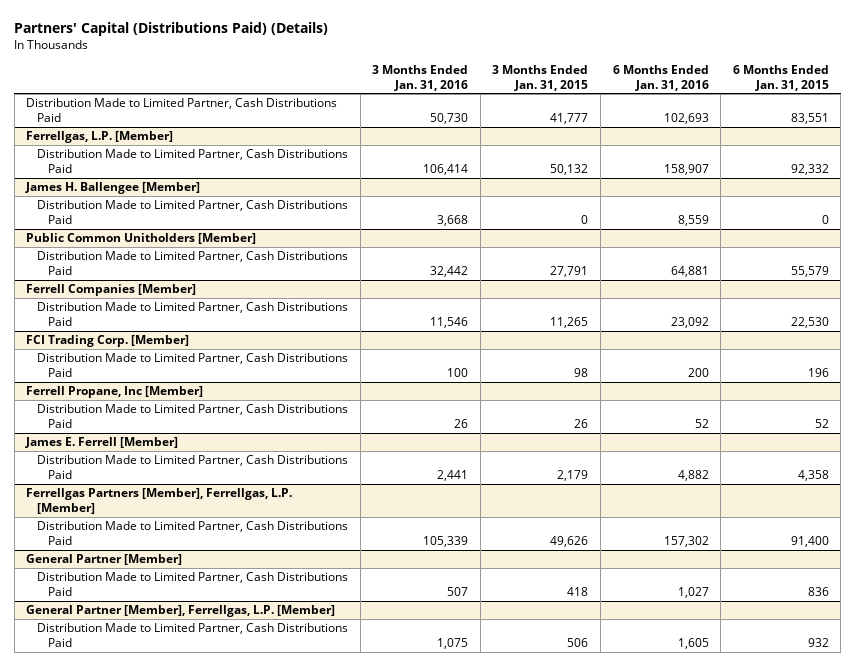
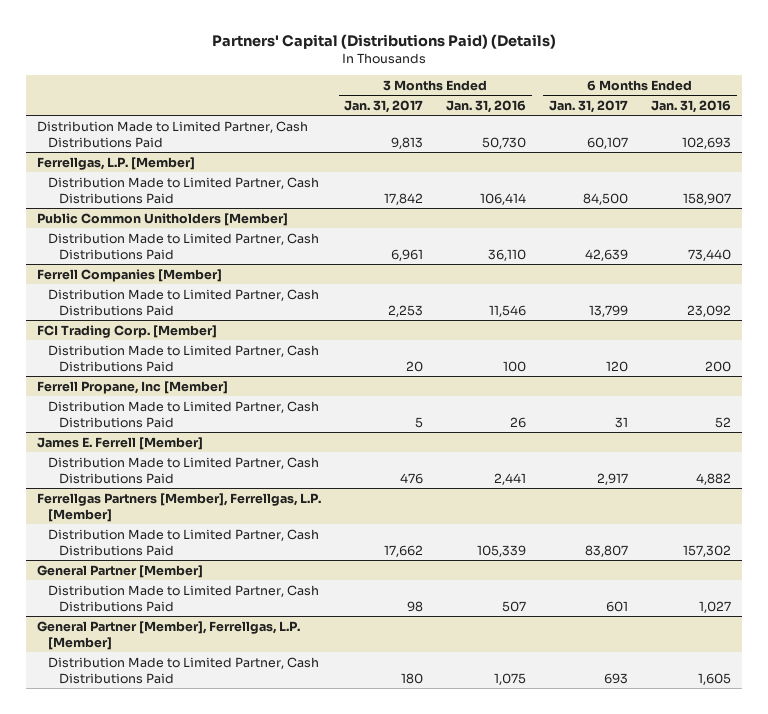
[492,64,589,91] 3 Months Ended Jan. 31, 2015 -> none
[732,64,829,91] 6 Months Ended Jan. 31, 2015 -> none
none -> [344,99,424,113] Jan. 31, 2017
none -> [549,99,629,113] Jan. 31, 2017
[25,182,201,195] James H. Ballengee [Member] -> none
[37,200,349,225] Distribution Made to Limited Partner, Cash Distributions Paid -> none
[430,266,469,278] 32,442 -> [488,248,527,261] 36,110
[670,266,709,278] 64,881 -> [687,248,731,261] 73,440

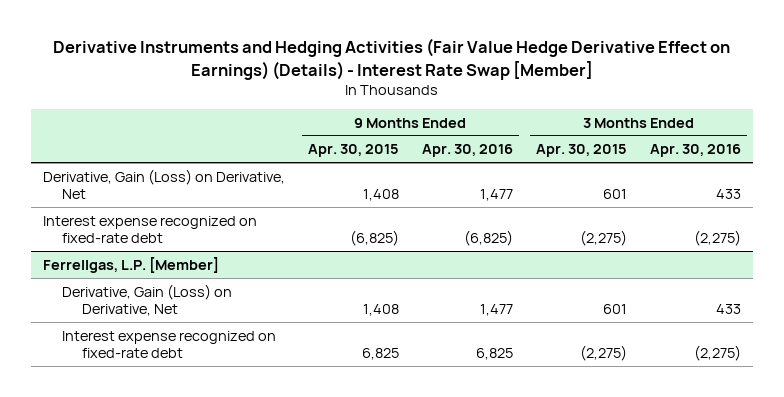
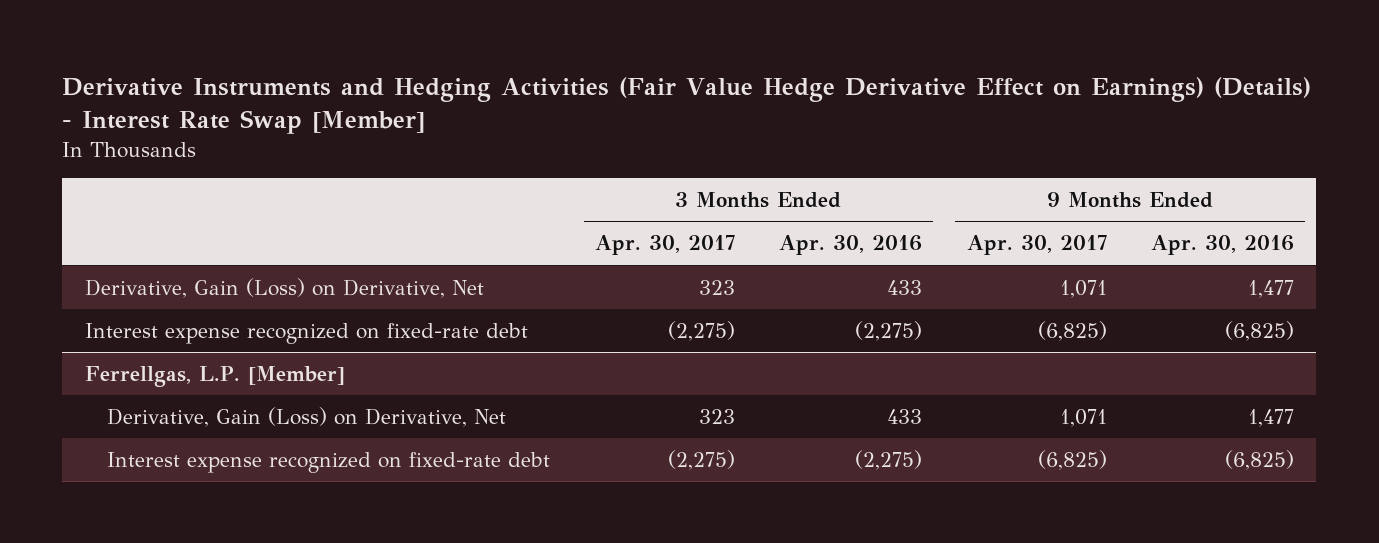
[307,144,399,158] Apr. 30, 2015 -> none
[536,144,628,158] Apr. 30, 2015 -> none
none -> [594,235,735,256] Apr. 30, 2017
none -> [966,235,1107,256] Apr. 30, 2017
[475,347,513,360] 6,825 -> [1224,449,1294,470] (6,825)

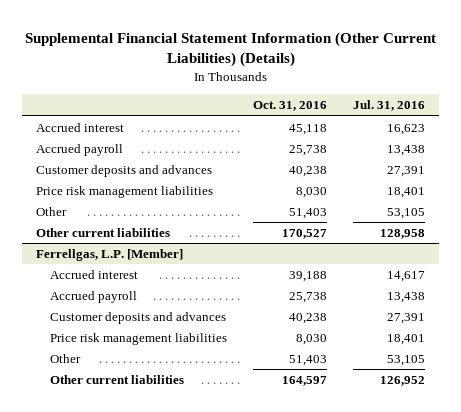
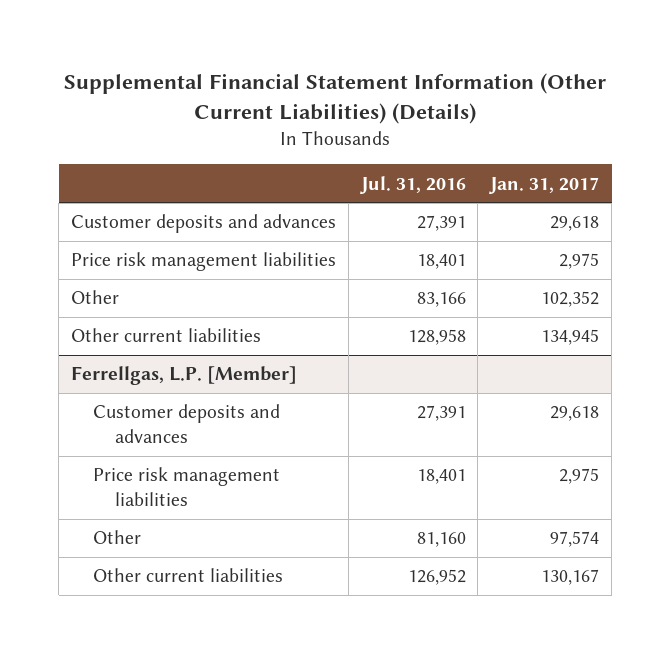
[253,101,328,112] Oct. 31, 2016 -> none
none -> [489,176,600,194] Jan. 31, 2017
[35,122,124,132] Accrued interest -> none
[35,143,123,156] Accrued payroll -> none
[387,207,426,219] 53,105 -> [416,292,466,308] 83,166
[49,269,138,279] Accrued interest -> none
[49,290,137,303] Accrued payroll -> none
[387,354,426,366] 53,105 -> [416,532,466,548] 81,160

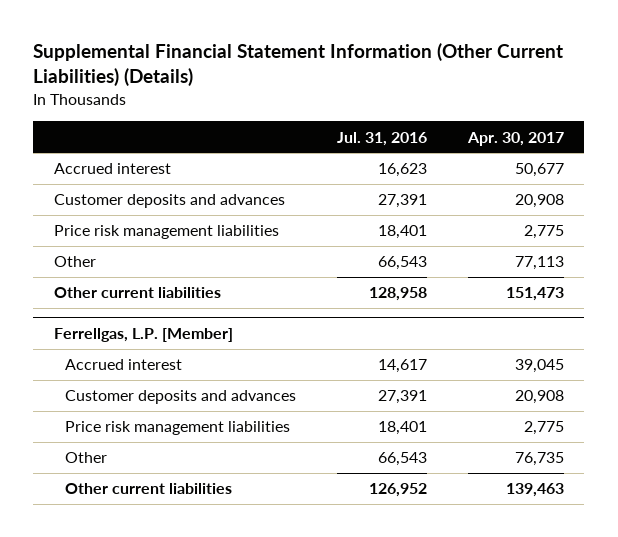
[489,176,600,194] Jan. 31, 2017 -> none
none -> [466,131,564,146] Apr. 30, 2017
none -> [53,163,171,175] Accrued interest
[416,292,466,308] 83,166 -> [377,256,427,271] 66,543
none -> [65,359,183,371] Accrued interest
[416,532,466,548] 81,160 -> [377,452,427,467] 66,543

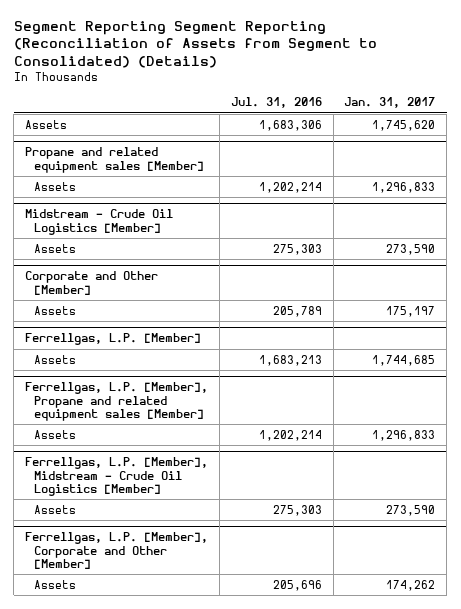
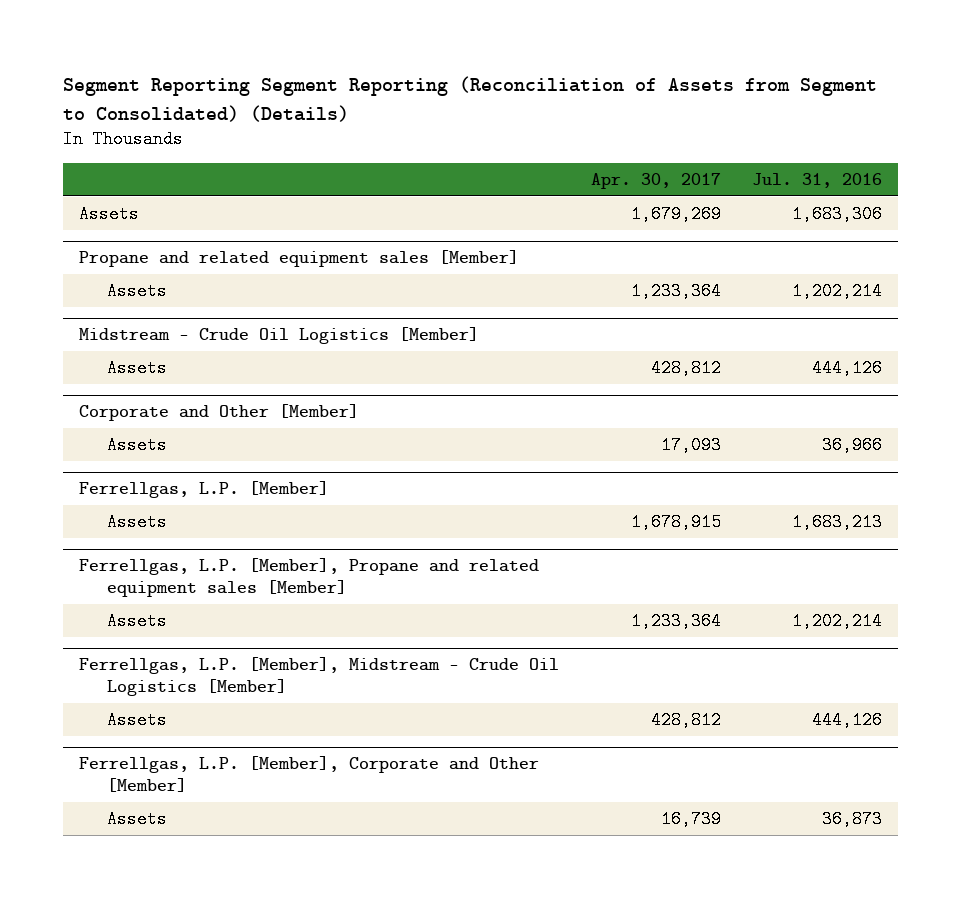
[344,97,436,109] Jan. 31, 2017 -> none
none -> [590,172,721,189] Apr. 30, 2017
[272,243,322,255] 275,303 -> [812,359,883,378] 444,126
[272,305,322,317] 205,789 -> [822,436,883,455] 36,966
[272,504,322,516] 275,303 -> [812,711,883,730] 444,126
[272,579,322,591] 205,696 -> [822,810,883,829] 36,873

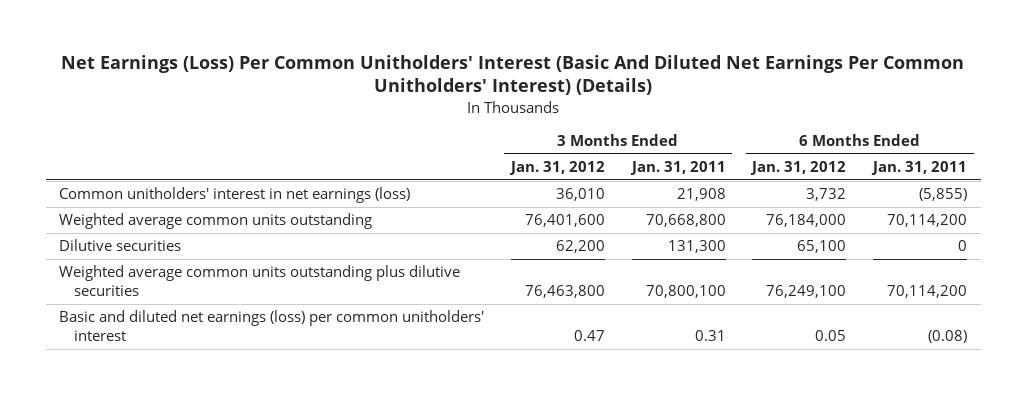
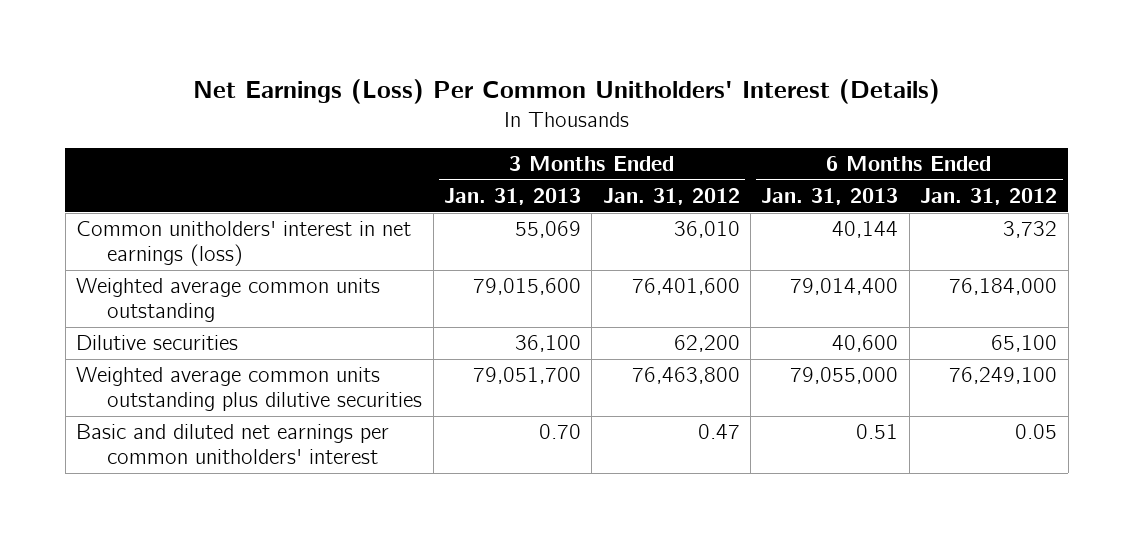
[61,54,965,96] Net Earnings (Loss) Per Common Unitholders' Interest (Basic And Diluted Net Earnings Per Common Unitholders' Interest) (Details) -> [192,79,940,105] Net Earnings (Loss) Per Common Unitholders' Interest (Details)
[629,161,726,176] Jan. 31, 2011 -> none
[871,161,968,176] Jan. 31, 2011 -> none
none -> [444,188,582,206] Jan. 31, 2013
none -> [761,188,899,206] Jan. 31, 2013
[59,310,485,342] Basic and diluted net earnings (loss) per common unitholders' interest -> [75,424,389,465] Basic and diluted net earnings per common unitholders' interest

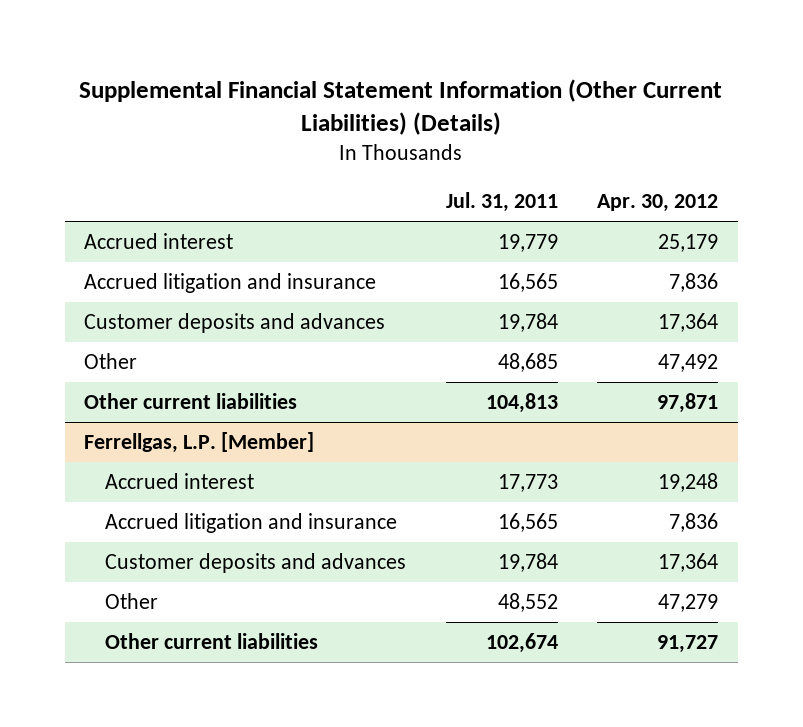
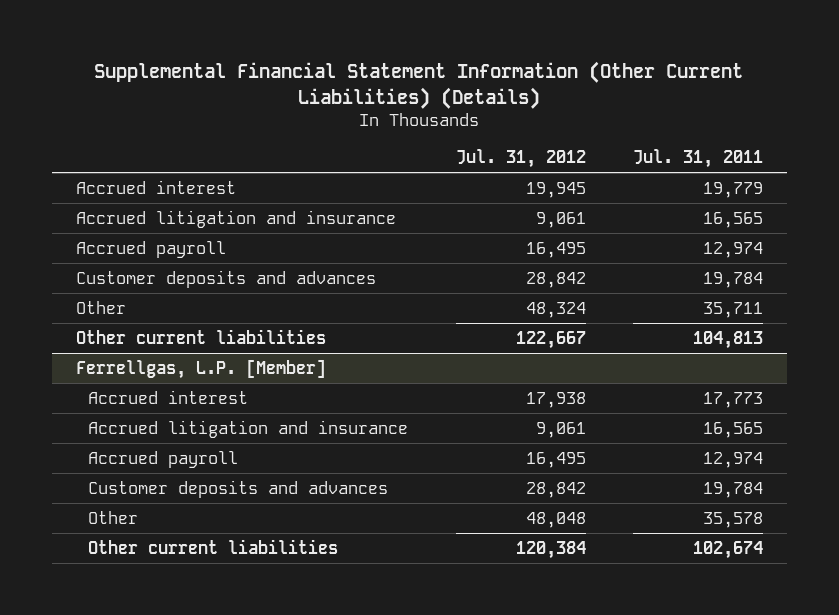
[597,194,719,213] Apr. 30, 2012 -> none
none -> [455,149,586,169] Jul. 31, 2012
none -> [75,240,226,258] Accrued payroll
[497,353,558,373] 48,685 -> [702,301,763,318] 35,711
none -> [88,450,239,468] Accrued payroll
[497,593,558,613] 48,552 -> [702,511,763,528] 35,578

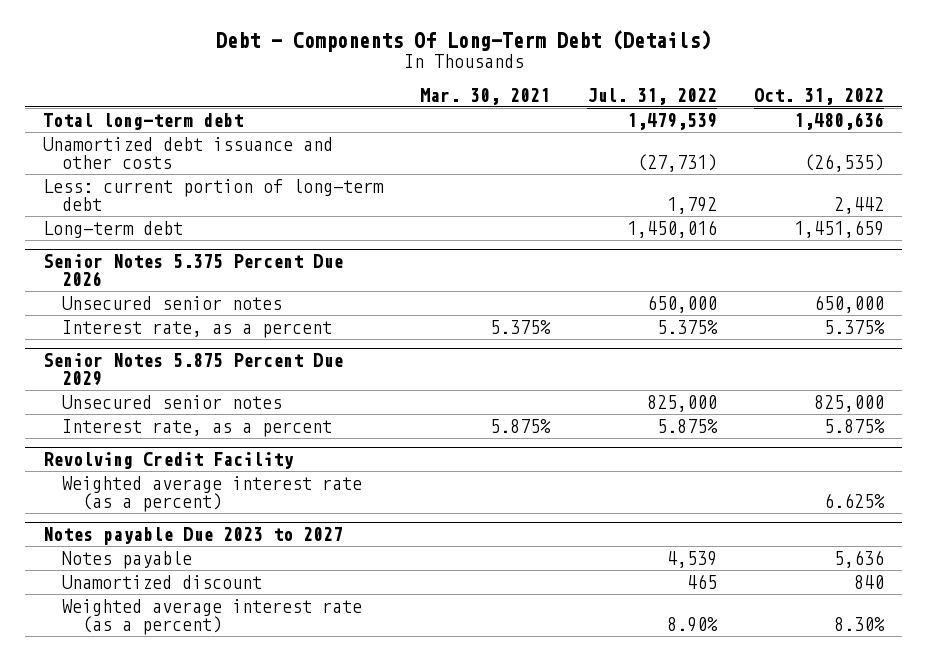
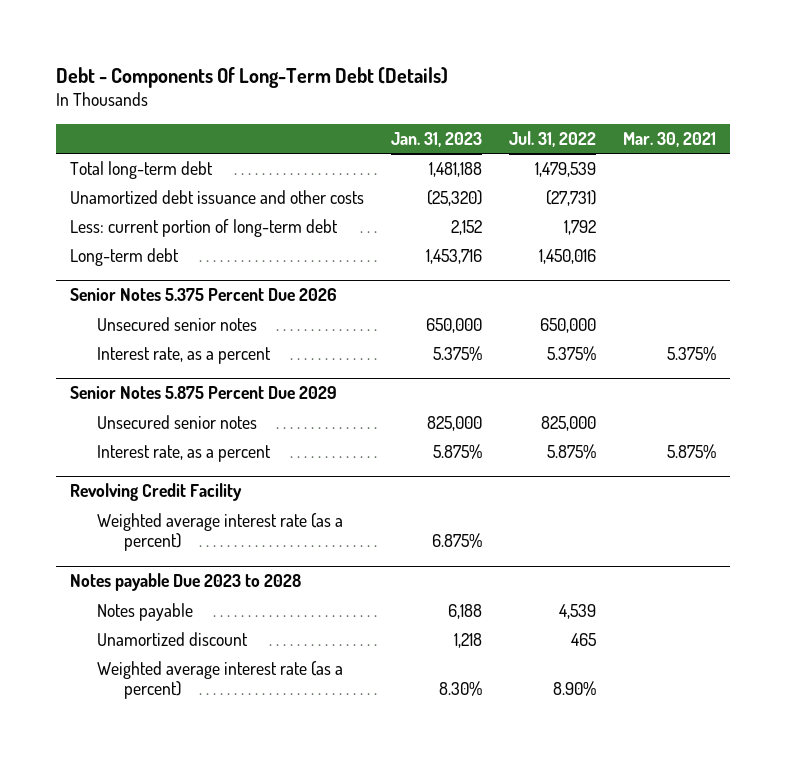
[753,87,884,105] Oct. 31, 2022 -> none
none -> [390,131,482,147] Jan. 31, 2023
[43,526,344,545] Notes payable Due 2023 to 2027 -> [69,573,301,592] Notes payable Due 2023 to 2028

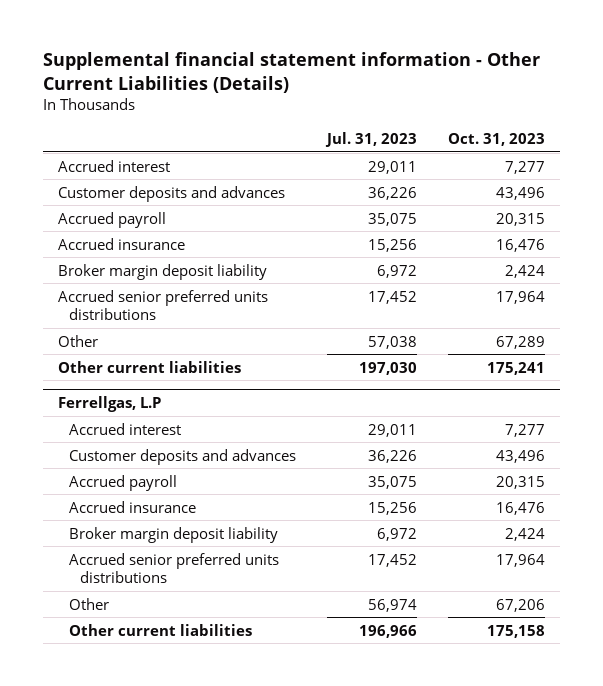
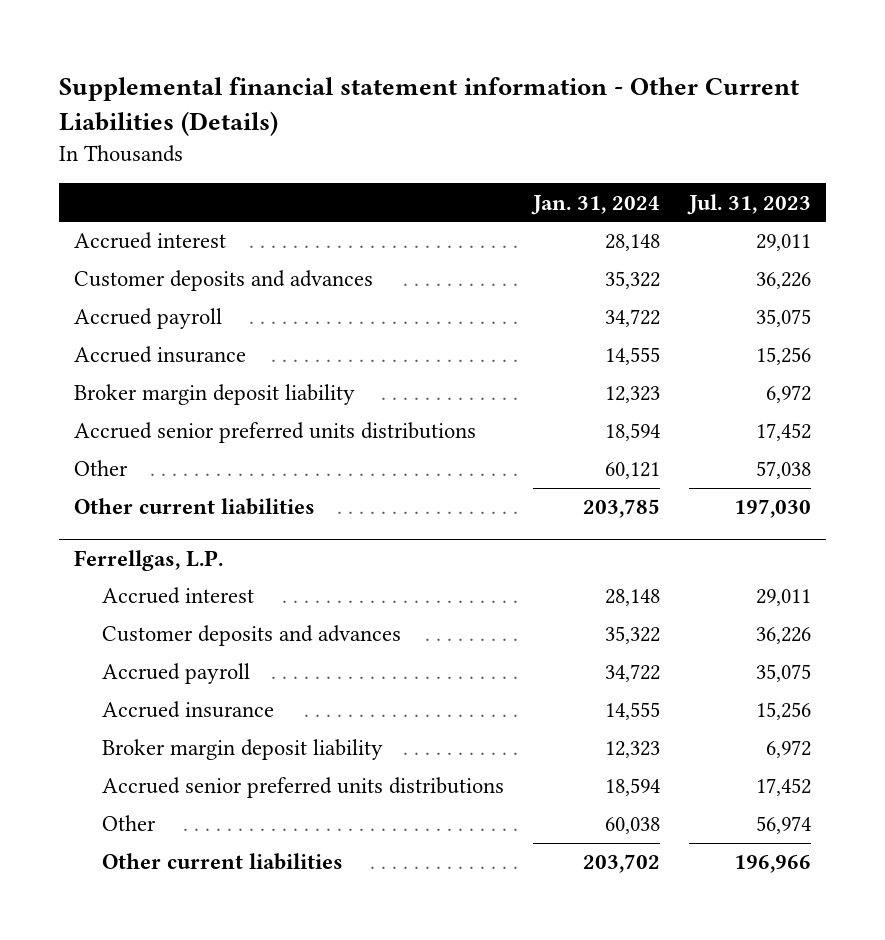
[447,132,545,146] Oct. 31, 2023 -> none
none -> [530,194,660,215] Jan. 31, 2024
[58,395,162,412] Ferrellgas, L.P -> [73,549,223,571] Ferrellgas, L.P.

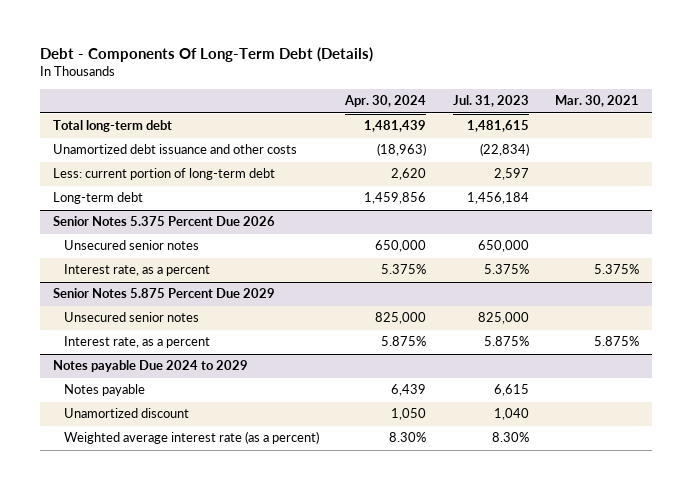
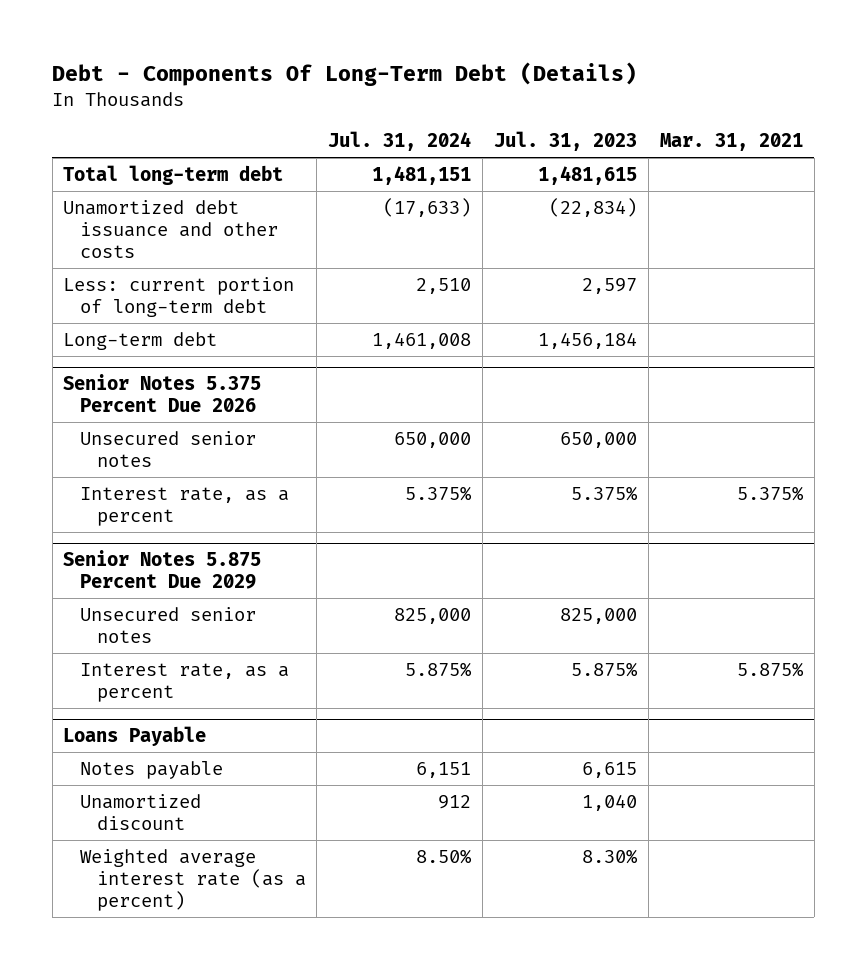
[344,95,427,108] Apr. 30, 2024 -> none
[555,95,640,108] Mar. 30, 2021 -> none
none -> [328,131,472,152] Jul. 31, 2024
none -> [659,133,803,152] Mar. 31, 2021
[53,360,249,373] Notes payable Due 2024 to 2029 -> [63,726,207,747] Loans Payable

